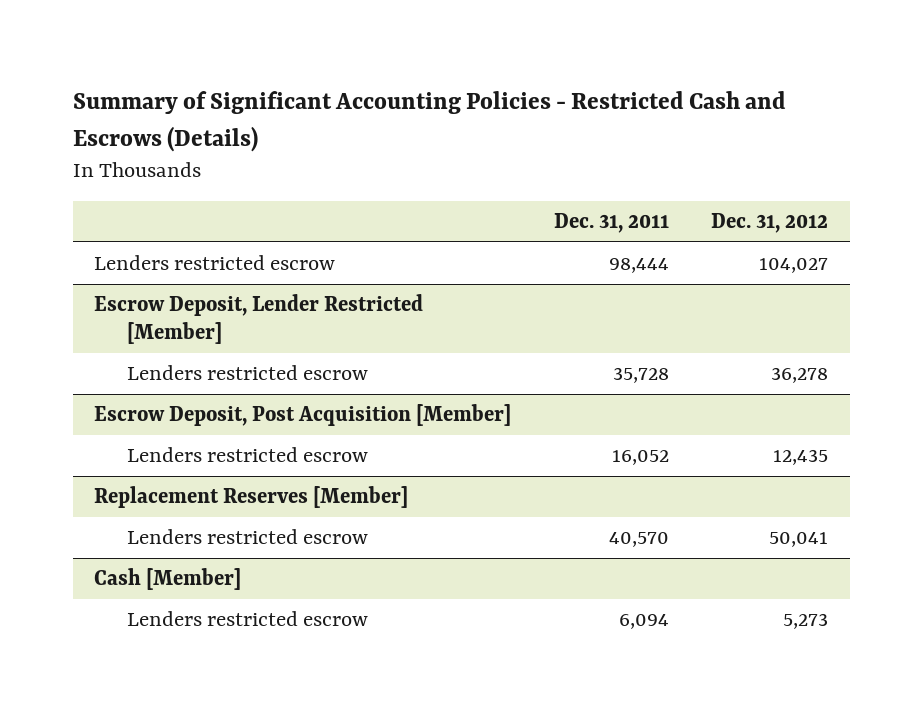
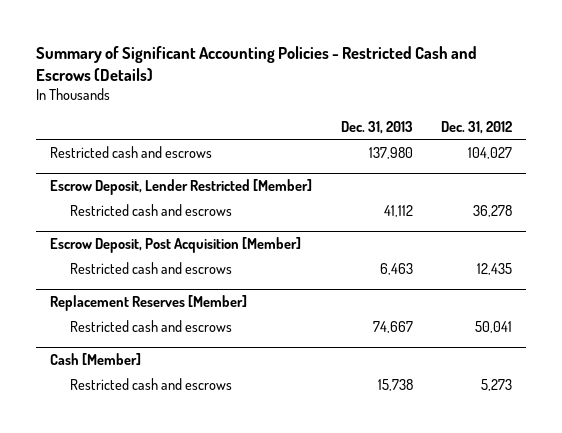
[553,213,669,234] Dec. 31, 2011 -> none
none -> [340,121,413,135] Dec. 31, 2013
[94,255,336,271] Lenders restricted escrow -> [50,145,213,158] Restricted cash and escrows
[126,365,368,381] Lenders restricted escrow -> [69,203,232,216] Restricted cash and escrows
[126,447,368,463] Lenders restricted escrow -> [69,261,232,274] Restricted cash and escrows
[126,529,368,545] Lenders restricted escrow -> [69,319,232,332] Restricted cash and escrows
[126,611,368,627] Lenders restricted escrow -> [69,377,232,390] Restricted cash and escrows

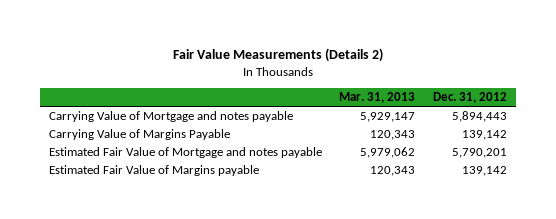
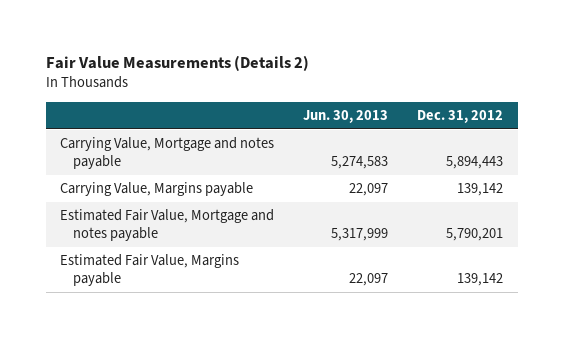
[339,92,416,104] Mar. 31, 2013 -> none
none -> [303,109,389,123] Jun. 30, 2013
[48,110,293,122] Carrying Value of Mortgage and notes payable -> [60,137,275,170] Carrying Value, Mortgage and notes payable
[48,128,230,140] Carrying Value of Margins Payable -> [60,182,254,197] Carrying Value, Margins payable
[48,146,322,158] Estimated Fair Value of Mortgage and notes payable -> [60,209,275,242] Estimated Fair Value, Mortgage and notes payable
[48,164,259,176] Estimated Fair Value of Margins payable -> [60,254,240,287] Estimated Fair Value, Margins payable

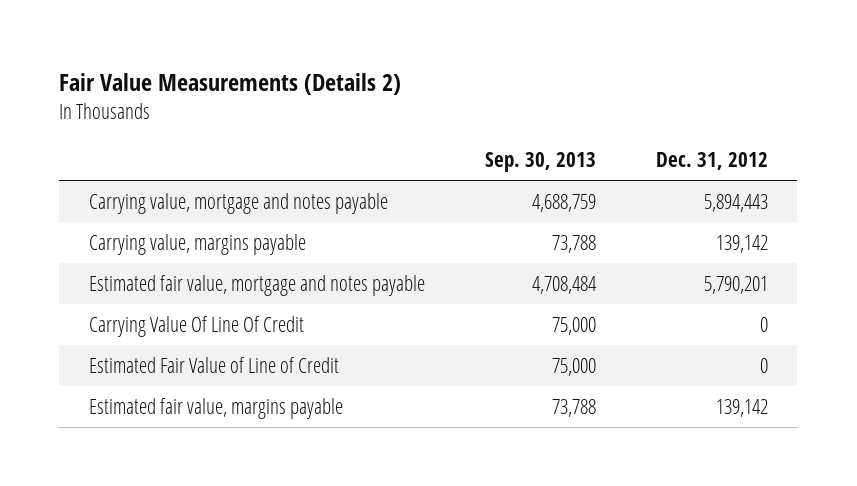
[303,109,389,123] Jun. 30, 2013 -> none
none -> [484,152,596,173] Sep. 30, 2013
[60,137,275,170] Carrying Value, Mortgage and notes payable -> [89,192,389,214] Carrying value, mortgage and notes payable
[60,182,254,197] Carrying Value, Margins payable -> [89,233,307,255] Carrying value, margins payable
[60,209,275,242] Estimated Fair Value, Mortgage and notes payable -> [89,274,426,296] Estimated fair value, mortgage and notes payable
none -> [89,315,305,337] Carrying Value Of Line Of Credit
none -> [89,356,340,373] Estimated Fair Value of Line of Credit
[60,254,240,287] Estimated Fair Value, Margins payable -> [89,397,344,419] Estimated fair value, margins payable

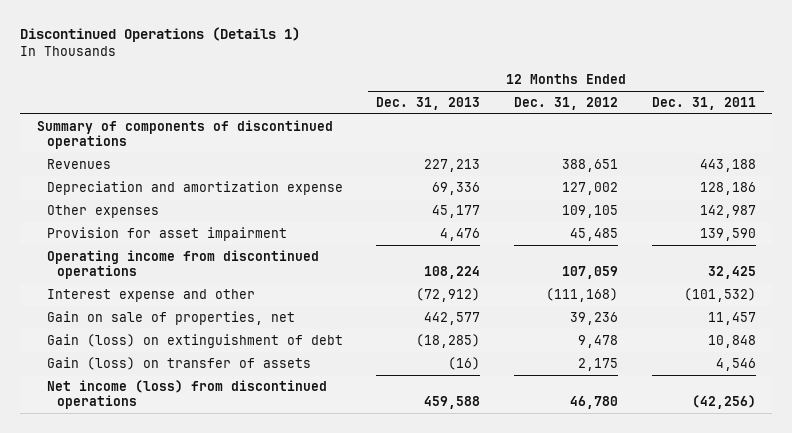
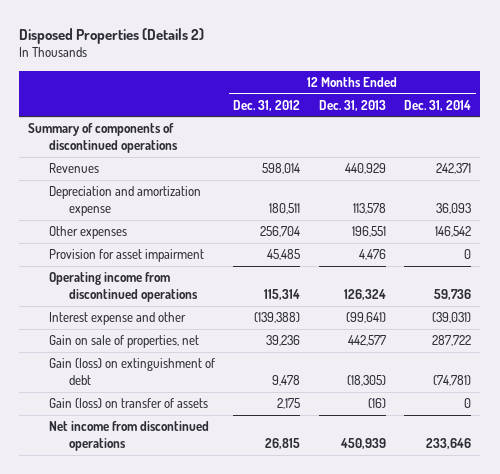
[20,27,301,43] Discontinued Operations (Details 1) -> [19,27,205,44] Disposed Properties (Details 2)
[651,97,756,111] Dec. 31, 2011 -> none
none -> [404,99,472,111] Dec. 31, 2014
[424,158,481,172] 227,213 -> [344,163,386,175] 440,929
[562,158,619,172] 388,651 -> [262,163,301,175] 598,014
[432,181,481,195] 69,336 -> [352,203,386,215] 113,578
[562,181,619,195] 127,002 -> [269,203,301,215] 180,511
[432,204,481,218] 45,177 -> [351,226,386,238] 196,551
[562,204,619,218] 109,105 -> [260,226,301,238] 256,704
[424,266,481,280] 108,224 -> [343,289,386,301] 126,324
[562,266,619,280] 107,059 -> [264,289,301,301] 115,314
[416,287,481,302] (72,912) -> [345,312,386,324] (99,641)
[546,287,619,302] (111,168) -> [254,312,301,324] (139,388)
[416,333,481,348] (18,285) -> [346,375,386,387] (18,305)
[46,379,327,410] Net income (loss) from discontinued operations -> [48,421,209,452] Net income from discontinued operations
[424,396,481,410] 459,588 -> [339,438,386,450] 450,939
[570,396,619,410] 46,780 -> [265,438,301,450] 26,815

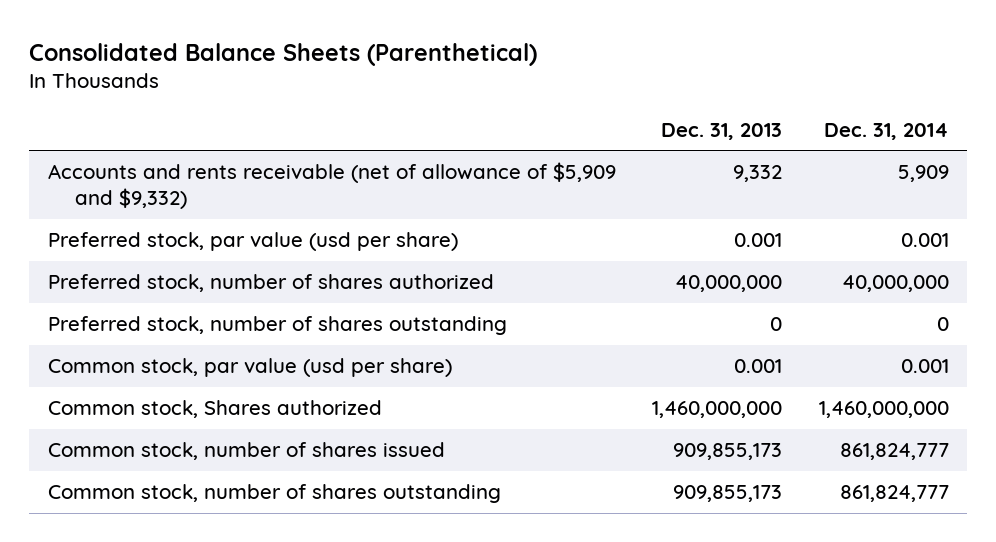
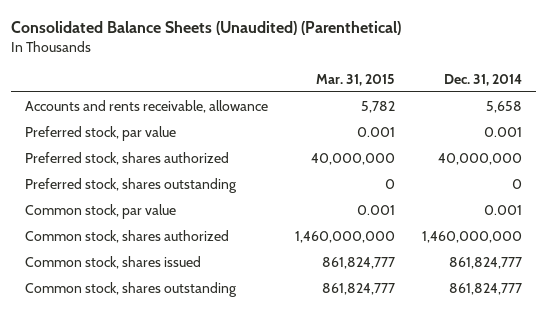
[29,42,538,66] Consolidated Balance Sheets (Parenthetical) -> [11,20,402,35] Consolidated Balance Sheets (Unaudited) (Parenthetical)
[661,122,783,140] Dec. 31, 2013 -> none
none -> [315,73,395,86] Mar. 31, 2015
[47,162,616,210] Accounts and rents receivable (net of allowance of $5,909 and $9,332) -> [24,100,268,114] Accounts and rents receivable, allowance
[897,165,949,183] 5,909 -> [486,101,523,114] 5,658
[47,232,458,252] Preferred stock, par value (usd per share) -> [24,126,176,142] Preferred stock, par value
[47,274,494,293] Preferred stock, number of shares authorized -> [24,152,229,166] Preferred stock, shares authorized
[47,316,507,336] Preferred stock, number of shares outstanding -> [24,178,237,194] Preferred stock, shares outstanding
[47,358,452,378] Common stock, par value (usd per share) -> [24,204,176,220] Common stock, par value
[47,400,382,419] Common stock, Shares authorized -> [24,230,229,244] Common stock, shares authorized
[47,442,445,461] Common stock, number of shares issued -> [24,256,201,270] Common stock, shares issued
[47,484,501,504] Common stock, number of shares outstanding -> [24,282,237,298] Common stock, shares outstanding

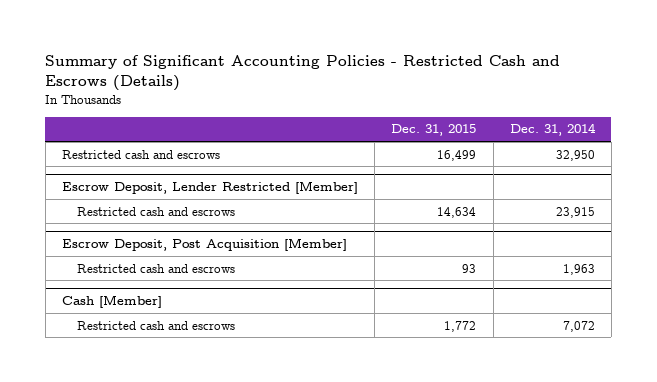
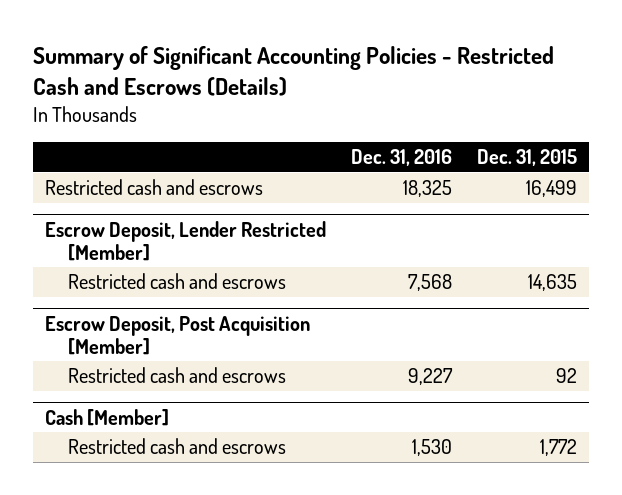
[509,123,596,137] Dec. 31, 2014 -> none
none -> [350,149,452,167] Dec. 31, 2016
[437,206,477,218] 14,634 -> [527,274,577,292] 14,635
[462,263,477,273] 93 -> [555,368,577,384] 92

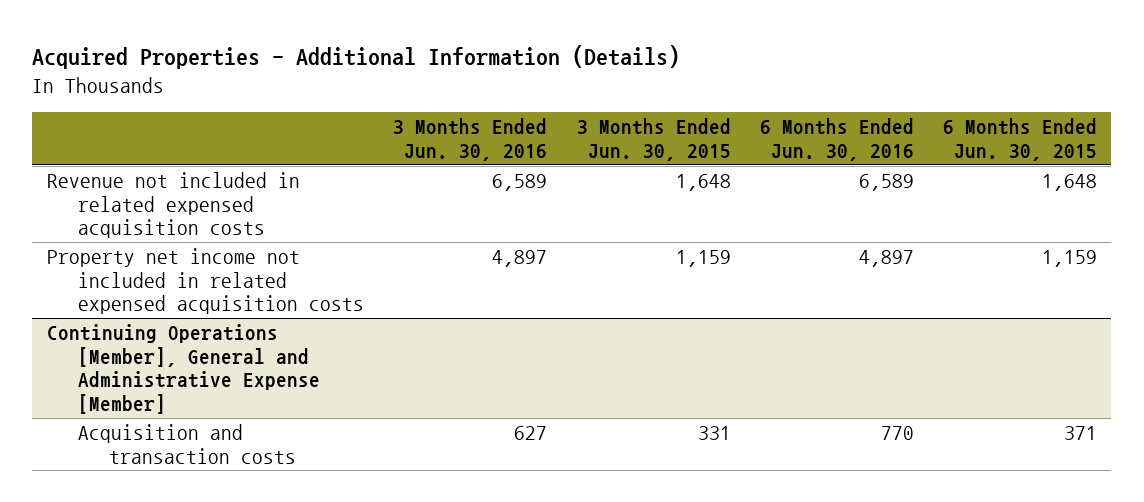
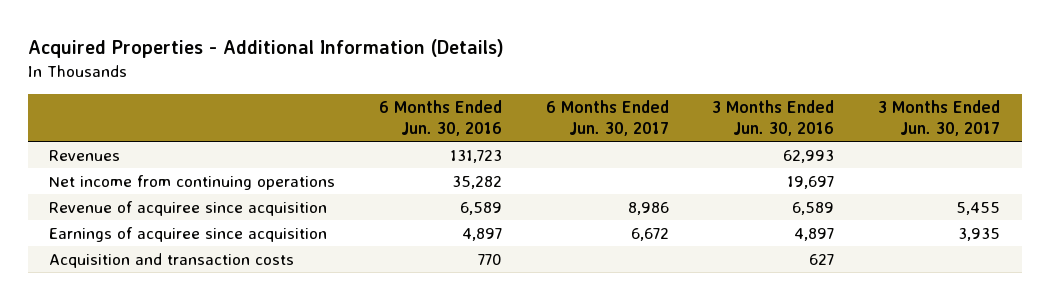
[576,118,731,161] 3 Months Ended Jun. 30, 2015 -> none
[942,118,1097,161] 6 Months Ended Jun. 30, 2015 -> none
none -> [545,99,669,137] 6 Months Ended Jun. 30, 2017
none -> [877,99,1000,137] 3 Months Ended Jun. 30, 2017
[46,323,321,414] Continuing Operations [Member], General and Administrative Expense [Member] -> none
none -> [49,149,121,161] Revenues
none -> [49,174,336,190] Net income from continuing operations
[46,171,300,239] Revenue not included in related expensed acquisition costs -> [49,200,328,216] Revenue of acquiree since acquisition
[46,247,365,315] Property net income not included in related expensed acquisition costs -> [49,226,328,242] Earnings of acquiree since acquisition

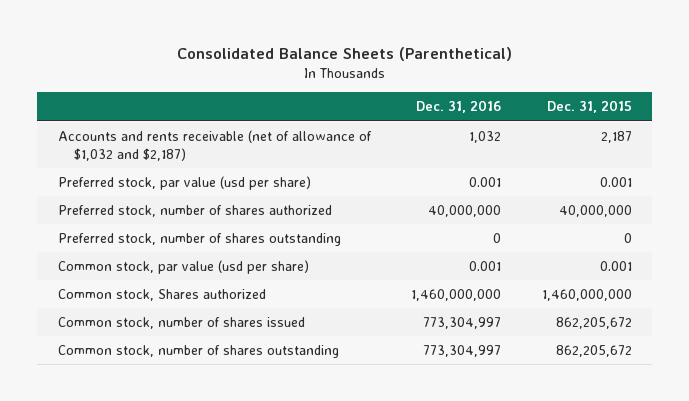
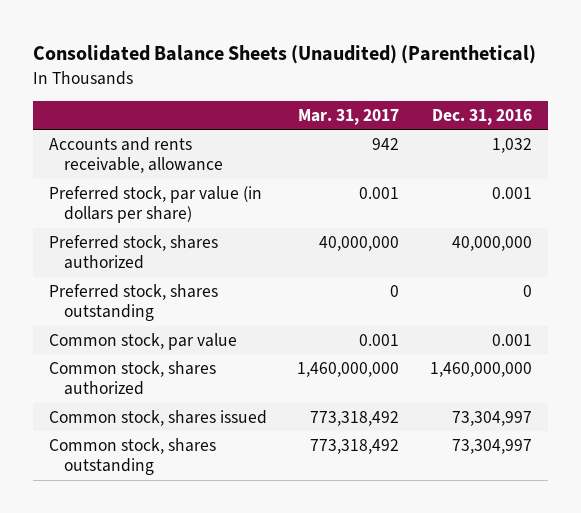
[176,47,512,62] Consolidated Balance Sheets (Parenthetical) -> [33,45,537,65] Consolidated Balance Sheets (Unaudited) (Parenthetical)
[546,100,632,114] Dec. 31, 2015 -> none
none -> [298,108,400,125] Mar. 31, 2017
[57,129,372,161] Accounts and rents receivable (net of allowance of $1,032 and $2,187) -> [48,136,223,174] Accounts and rents receivable, allowance
[57,175,311,190] Preferred stock, par value (usd per share) -> [48,185,262,224] Preferred stock, par value (in dollars per share)
[57,204,332,217] Preferred stock, number of shares authorized -> [48,234,218,270] Preferred stock, shares authorized
[57,232,341,246] Preferred stock, number of shares outstanding -> [48,283,218,322] Preferred stock, shares outstanding
[57,259,309,274] Common stock, par value (usd per share) -> [48,332,237,350] Common stock, par value
[57,288,266,301] Common stock, Shares authorized -> [48,360,216,396] Common stock, shares authorized
[57,316,305,329] Common stock, number of shares issued -> [48,409,267,426] Common stock, shares issued
[423,316,502,329] 773,304,997 -> [452,410,533,426] 73,304,997
[57,344,339,358] Common stock, number of shares outstanding -> [48,437,216,476] Common stock, shares outstanding
[423,344,502,357] 773,304,997 -> [452,438,533,454] 73,304,997

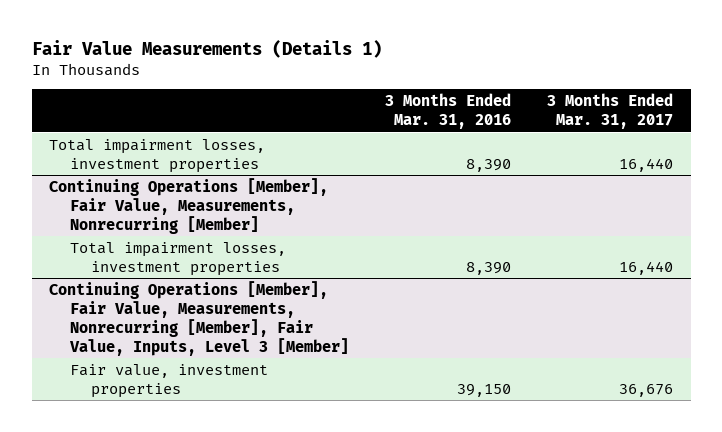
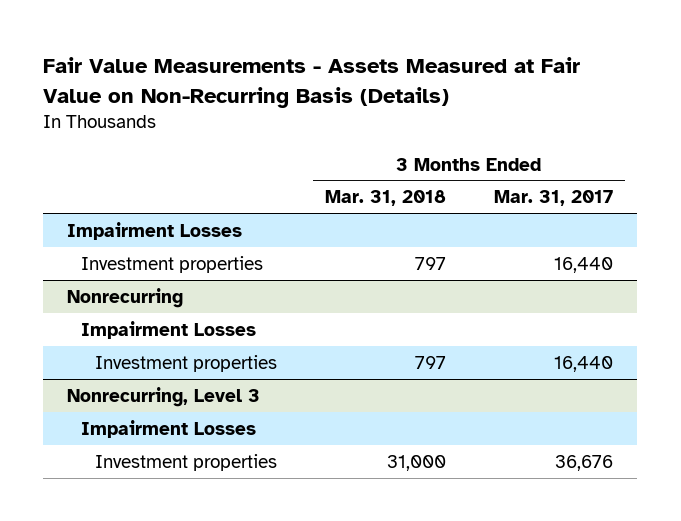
[31,39,382,58] Fair Value Measurements (Details 1) -> [43,57,581,108] Fair Value Measurements - Assets Measured at Fair Value on Non-Recurring Basis (Details)
[385,93,512,130] 3 Months Ended Mar. 31, 2016 -> none
none -> [325,190,447,207] Mar. 31, 2018
[49,177,329,234] Continuing Operations [Member], Fair Value, Measurements, Nonrecurring [Member] -> none
[49,280,350,356] Continuing Operations [Member], Fair Value, Measurements, Nonrecurring [Member], Fair Value, Inputs, Level 3 [Member] -> none
none -> [67,221,243,240] Impairment Losses
[49,138,266,173] Total impairment losses, investment properties -> [81,255,264,273] Investment properties
none -> [67,287,184,308] Nonrecurring
none -> [81,320,257,339] Impairment Losses
[70,241,287,276] Total impairment losses, investment properties -> [95,354,278,372] Investment properties
none -> [67,386,261,407] Nonrecurring, Level 3
none -> [81,419,257,438] Impairment Losses
[70,363,269,398] Fair value, investment properties -> [95,453,278,471] Investment properties

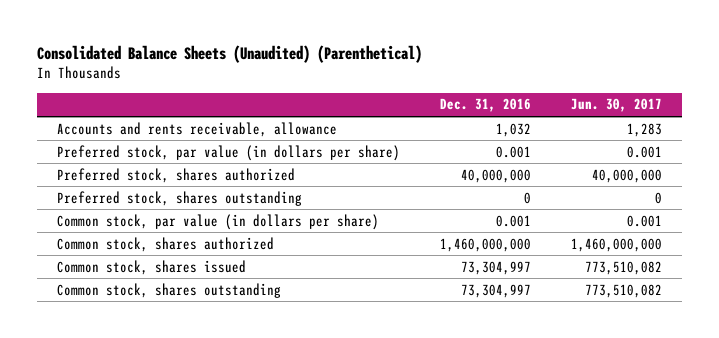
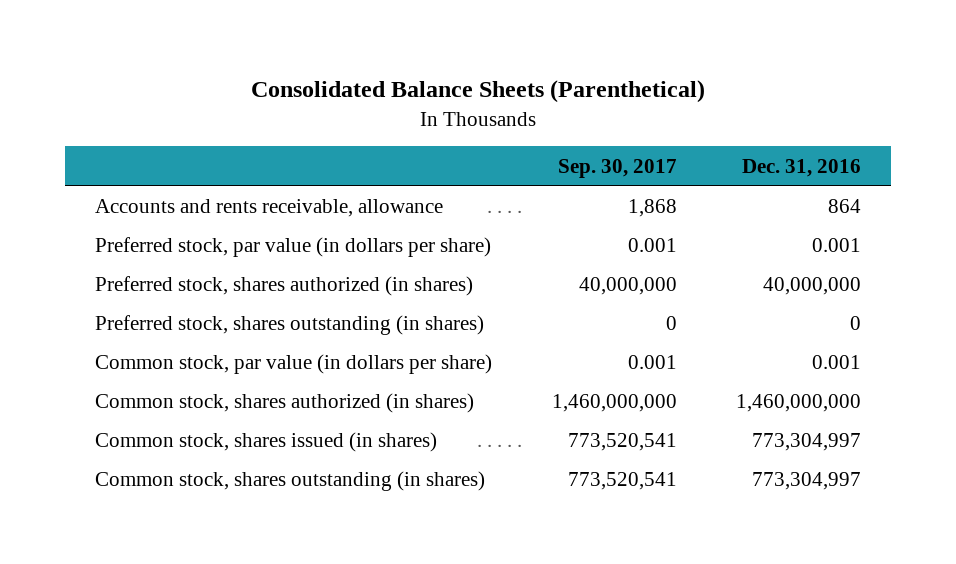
[36,45,422,64] Consolidated Balance Sheets (Unaudited) (Parenthetical) -> [251,80,706,104] Consolidated Balance Sheets (Parenthetical)
[571,98,663,113] Jun. 30, 2017 -> none
none -> [557,158,677,178] Sep. 30, 2017
[496,122,532,137] 1,032 -> [828,199,862,214] 864
[56,167,295,183] Preferred stock, shares authorized -> [94,276,473,297] Preferred stock, shares authorized (in shares)
[56,190,302,206] Preferred stock, shares outstanding -> [94,315,484,336] Preferred stock, shares outstanding (in shares)
[56,236,274,252] Common stock, shares authorized -> [94,393,474,414] Common stock, shares authorized (in shares)
[56,259,246,275] Common stock, shares issued -> [94,432,437,453] Common stock, shares issued (in shares)
[461,260,532,275] 73,304,997 -> [752,433,862,452] 773,304,997
[56,282,281,298] Common stock, shares outstanding -> [94,471,485,492] Common stock, shares outstanding (in shares)
[461,283,532,298] 73,304,997 -> [752,472,862,491] 773,304,997

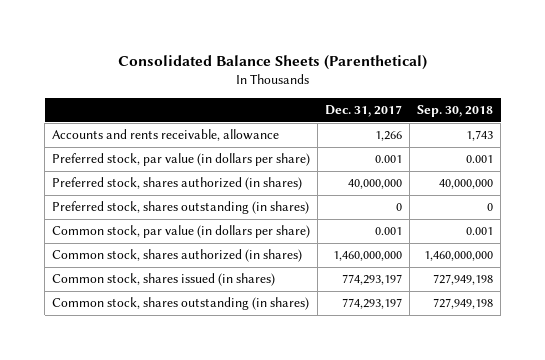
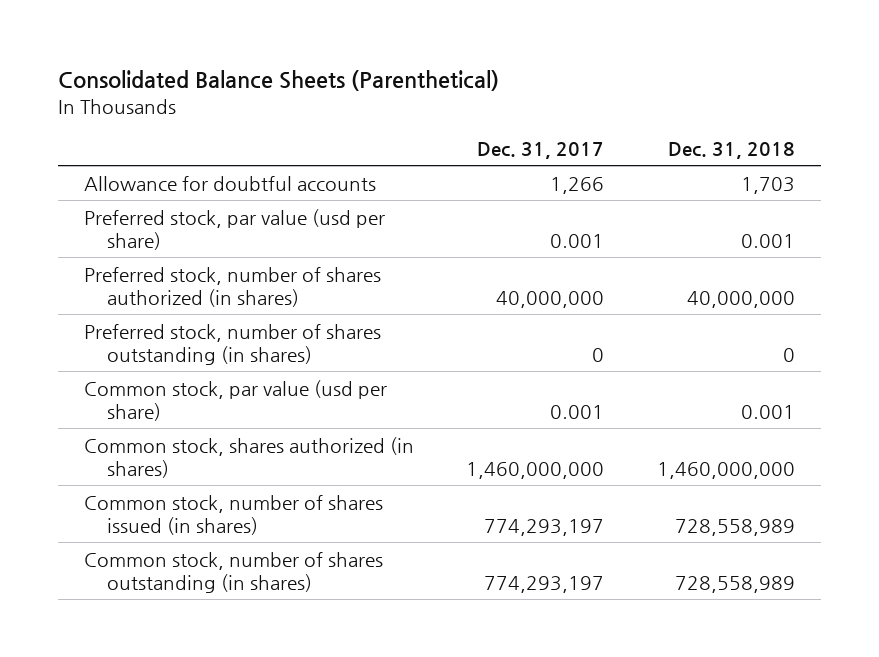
[417,105,494,118] Sep. 30, 2018 -> none
none -> [667,141,795,159] Dec. 31, 2018
[52,129,280,142] Accounts and rents receivable, allowance -> [84,175,377,191] Allowance for doubtful accounts
[52,153,311,167] Preferred stock, par value (in dollars per share) -> [84,208,386,251] Preferred stock, par value (usd per share)
[52,177,303,191] Preferred stock, shares authorized (in shares) -> [84,266,382,308] Preferred stock, number of shares authorized (in shares)
[52,201,310,215] Preferred stock, shares outstanding (in shares) -> [84,323,382,366] Preferred stock, number of shares outstanding (in shares)
[52,225,311,239] Common stock, par value (in dollars per share) -> [84,379,388,422] Common stock, par value (usd per share)
[52,273,276,287] Common stock, shares issued (in shares) -> [84,494,384,536] Common stock, number of shares issued (in shares)
[52,297,310,311] Common stock, shares outstanding (in shares) -> [84,551,384,594] Common stock, number of shares outstanding (in shares)

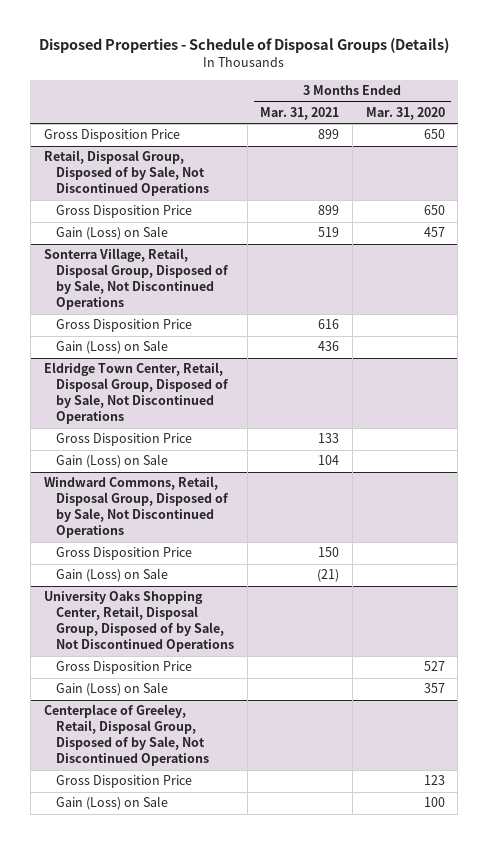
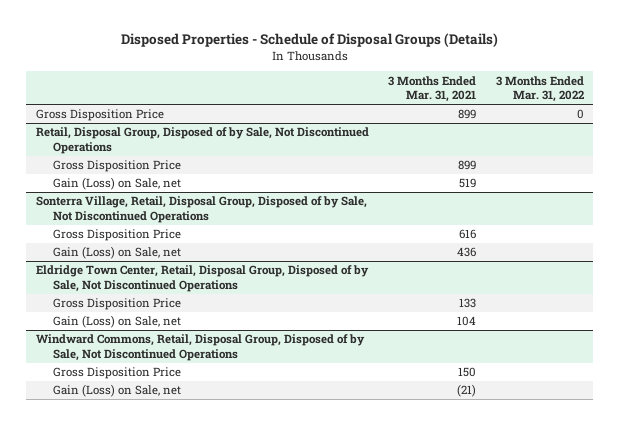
[365,106,445,120] Mar. 31, 2020 -> none
none -> [495,75,584,103] 3 Months Ended Mar. 31, 2022
[55,226,168,241] Gain (Loss) on Sale -> [53,177,182,191] Gain (Loss) on Sale, net
[55,340,168,355] Gain (Loss) on Sale -> [53,246,182,260] Gain (Loss) on Sale, net
[55,454,168,469] Gain (Loss) on Sale -> [53,315,182,329] Gain (Loss) on Sale, net
[43,591,234,653] University Oaks Shopping Center, Retail, Disposal Group, Disposed of by Sale, Not Discontinued Operations -> none
[55,661,192,675] Gross Disposition Price -> none
[55,682,168,697] Gain (Loss) on Sale -> none
[43,704,209,767] Centerplace of Greeley, Retail, Disposal Group, Disposed of by Sale, Not Discontinued Operations -> none
[55,775,192,789] Gross Disposition Price -> none
[55,796,168,811] Gain (Loss) on Sale -> none
[55,568,168,583] Gain (Loss) on Sale -> [53,384,182,398] Gain (Loss) on Sale, net

